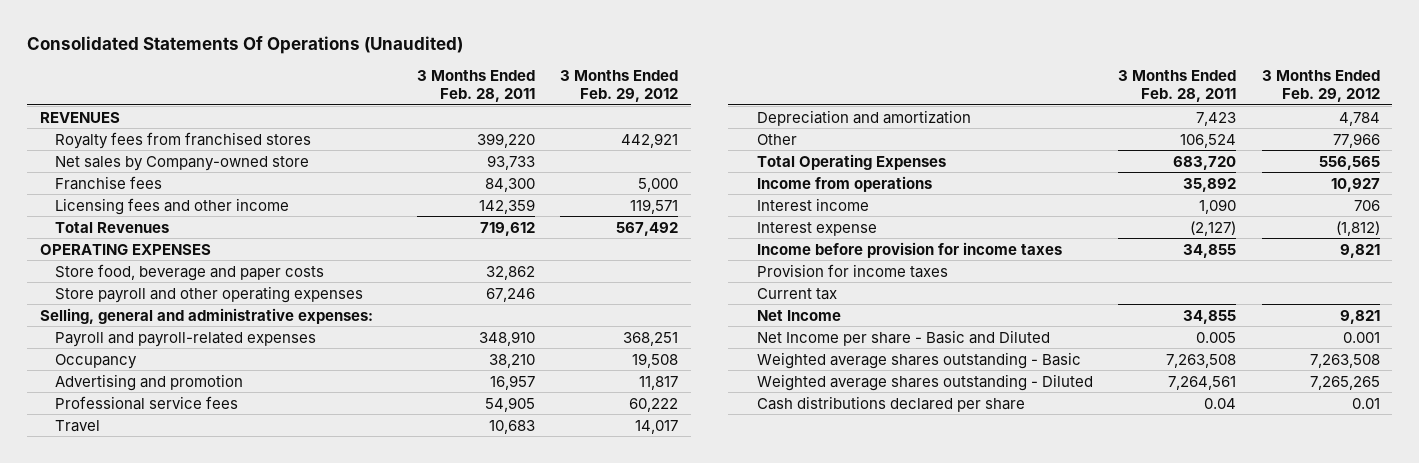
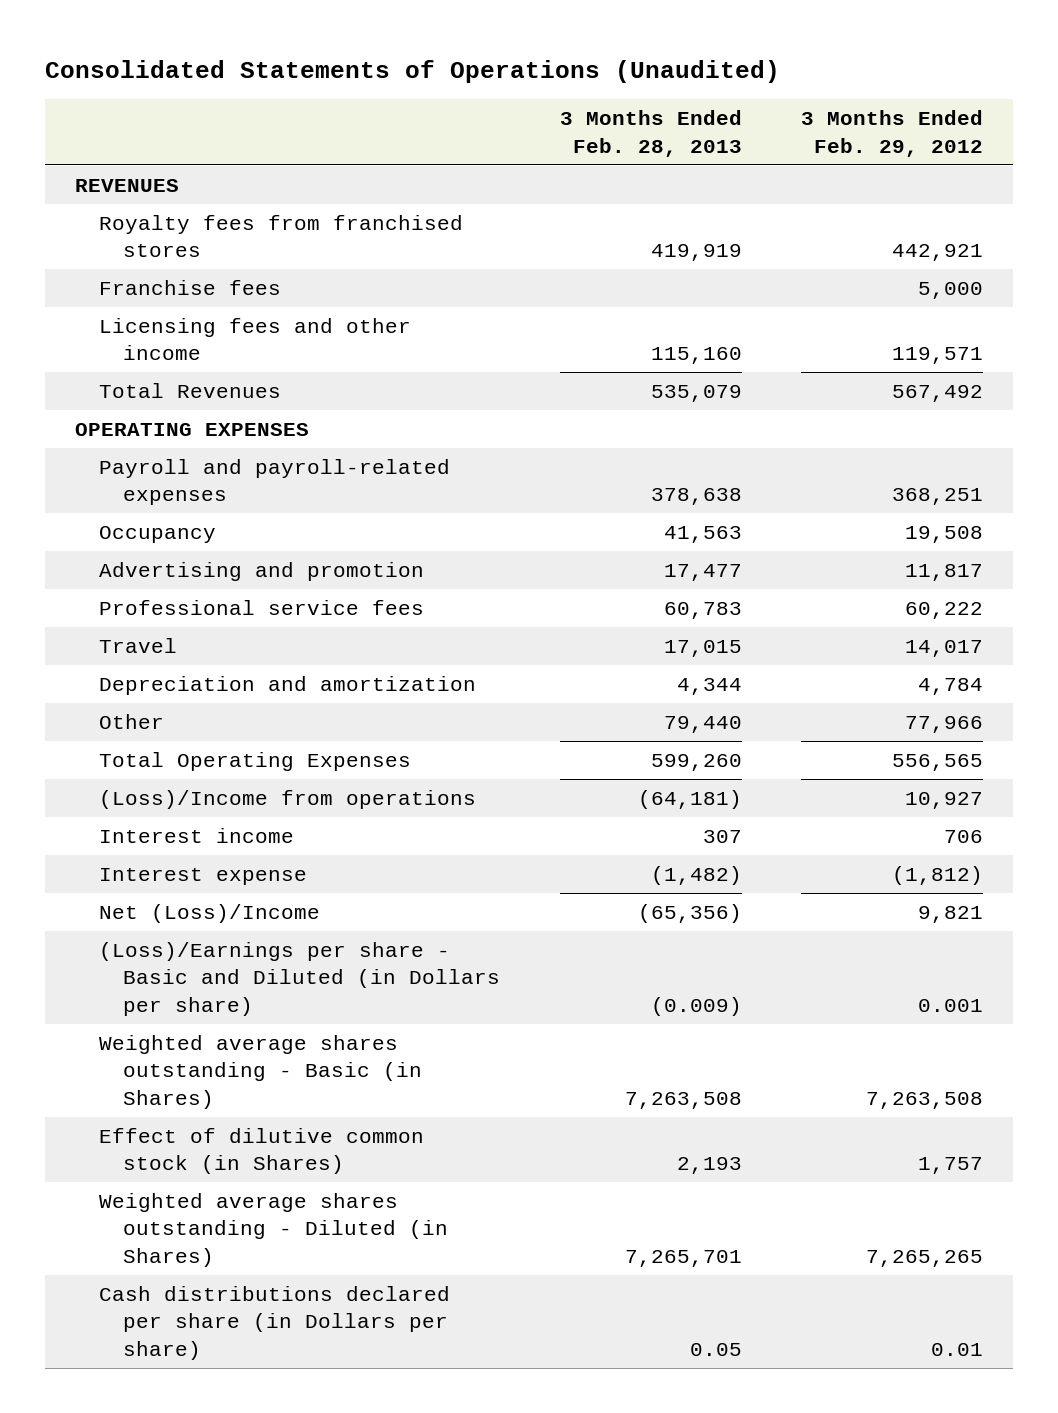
[26,35,463,54] Consolidated Statements Of Operations (Unaudited) -> [45,60,781,84] Consolidated Statements of Operations (Unaudited)
[416,70,535,103] 3 Months Ended Feb. 28, 2011 -> none
none -> [559,110,742,157] 3 Months Ended Feb. 28, 2013
[55,155,310,171] Net sales by Company-owned store -> none
[55,263,325,281] Store food, beverage and paper costs -> none
[55,285,364,303] Store payroll and other operating expenses -> none
[39,307,373,324] Selling, general and administrative expenses: -> none
[756,175,932,192] Income from operations -> [99,789,477,809] (Loss)/Income from operations
[756,241,1062,258] Income before provision for income taxes -> none
[756,263,948,278] Provision for income taxes -> none
[756,287,837,300] Current tax -> none
[756,309,841,321] Net Income -> [99,903,321,923] Net (Loss)/Income
[756,329,1050,346] Net Income per share - Basic and Diluted -> [99,941,501,1017] (Loss)/Earnings per share - Basic and Diluted (in Dollars per share)
[756,351,1081,369] Weighted average shares outstanding - Basic -> [99,1034,423,1110] Weighted average shares outstanding - Basic (in Shares)
none -> [99,1127,425,1175] Effect of dilutive common stock (in Shares)
[756,373,1093,391] Weighted average shares outstanding - Diluted -> [99,1192,449,1268] Weighted average shares outstanding - Diluted (in Shares)
[756,395,1025,412] Cash distributions declared per share -> [99,1285,451,1361] Cash distributions declared per share (in Dollars per share)

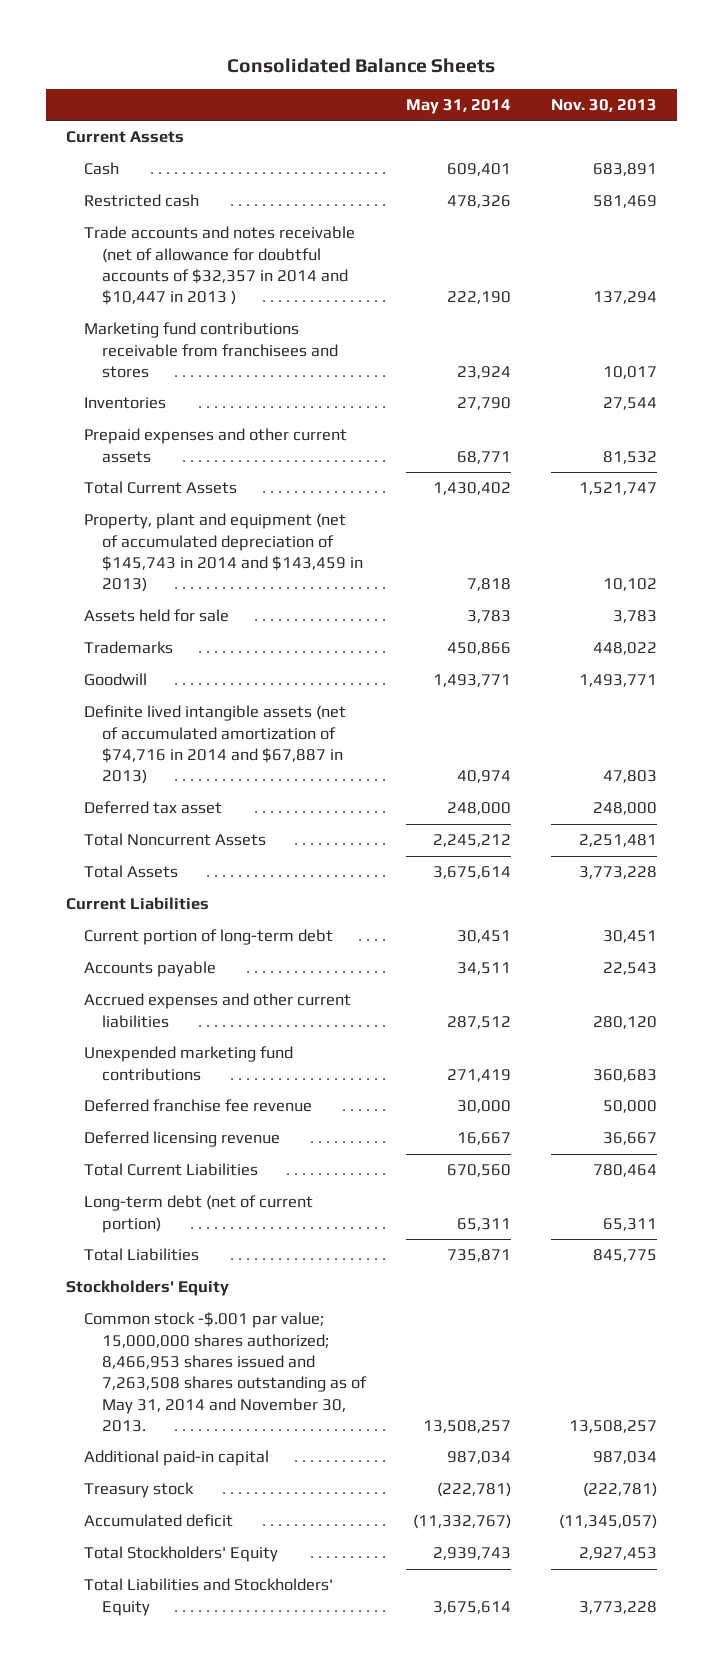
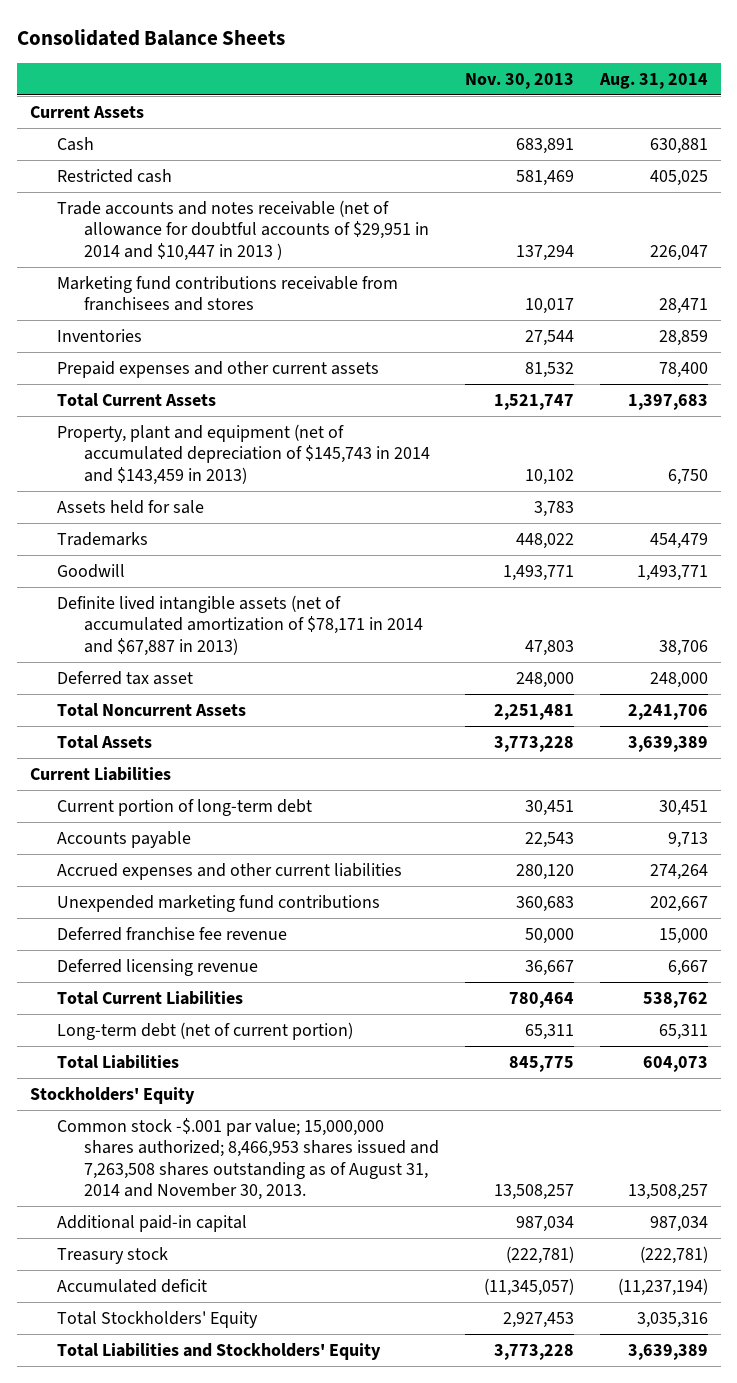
[405,99,511,115] May 31, 2014 -> none
none -> [598,72,708,89] Aug. 31, 2014
[83,226,355,306] Trade accounts and notes receivable (net of allowance for doubtful accounts of $32,357 in 2014 and $10,447 in 2013 ) -> [57,199,430,261] Trade accounts and notes receivable (net of allowance for doubtful accounts of $29,951 in 2014 and $10,447 in 2013 )
[83,705,346,785] Definite lived intangible assets (net of accumulated amortization of $74,716 in 2014 and $67,887 in 2013) -> [57,594,424,656] Definite lived intangible assets (net of accumulated amortization of $78,171 in 2014 and $67,887 in 2013)
[83,1312,367,1432] Common stock -$.001 par value; 15,000,000 shares authorized; 8,466,953 shares issued and 7,263,508 shares outstanding as of May 31, 2014 and November 30, 2013. -> [57,1117,440,1201] Common stock -$.001 par value; 15,000,000 shares authorized; 8,466,953 shares issued and 7,263,508 shares outstanding as of August 31, 2014 and November 30, 2013.

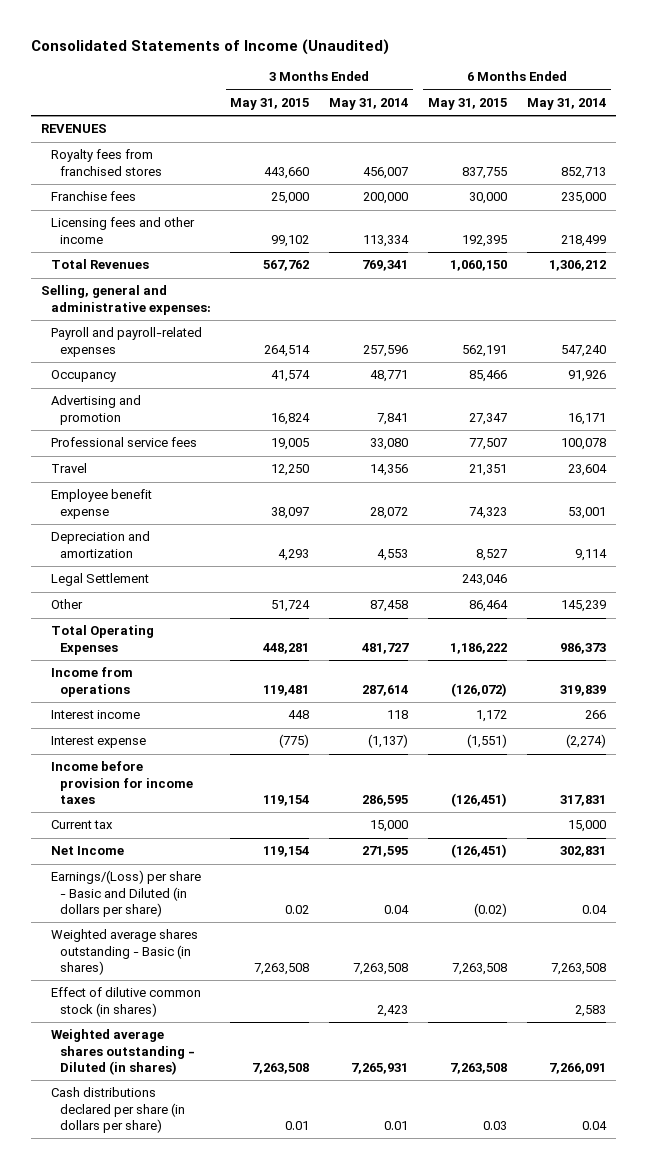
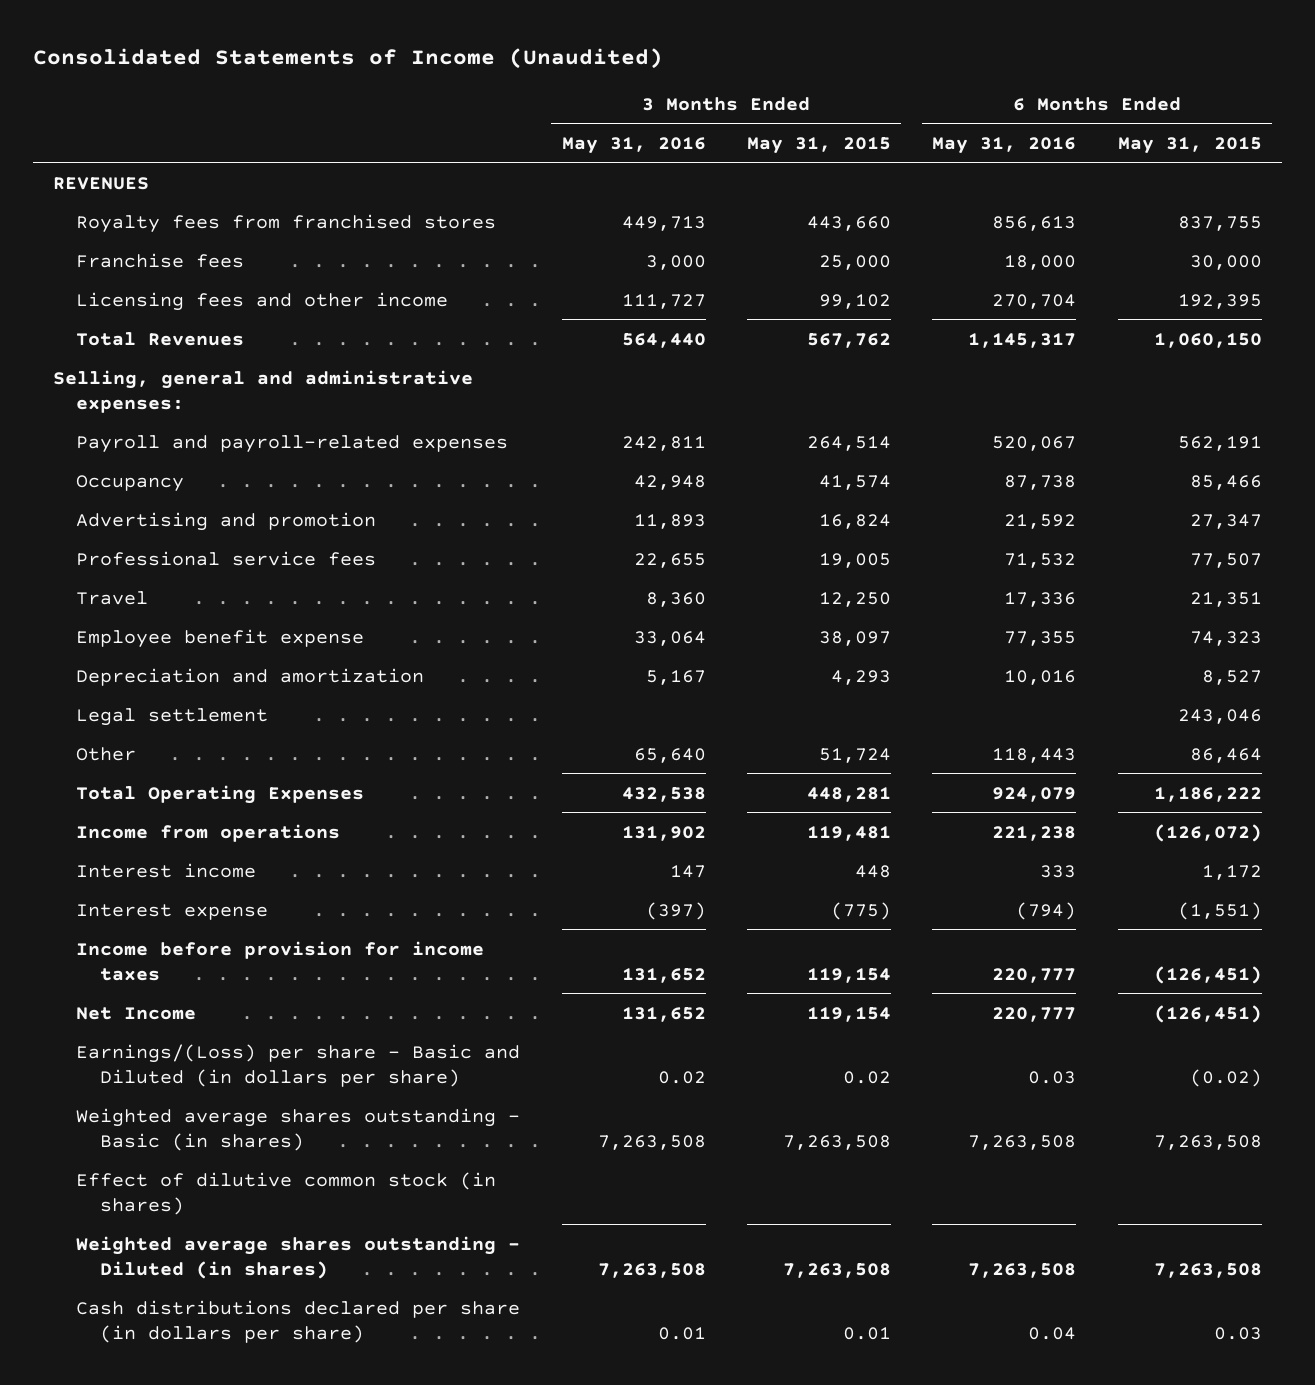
[329,98,409,111] May 31, 2014 -> none
[526,98,606,111] May 31, 2014 -> none
none -> [561,136,706,154] May 31, 2016
none -> [932,136,1077,154] May 31, 2016
[50,573,149,587] Legal Settlement -> [76,707,269,726] Legal settlement
[50,820,113,830] Current tax -> none

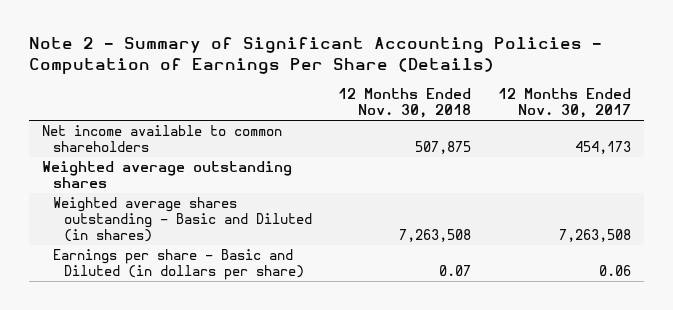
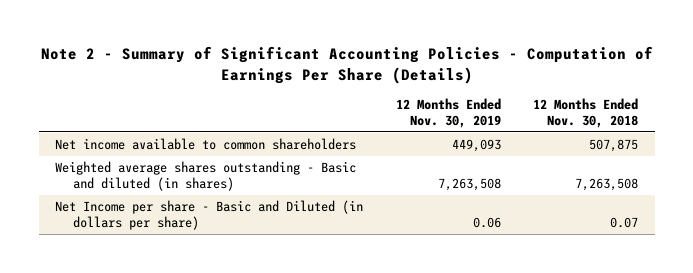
[497,88,631,118] 12 Months Ended Nov. 30, 2017 -> none
none -> [395,97,501,128] 12 Months Ended Nov. 30, 2019
[41,161,292,189] Weighted average outstanding shares -> none
[52,197,312,242] Weighted average shares outstanding - Basic and Diluted (in shares) -> [55,160,357,191] Weighted average shares outstanding - Basic and diluted (in shares)
[52,249,304,281] Earnings per share - Basic and Diluted (in dollars per share) -> [55,199,364,230] Net Income per share - Basic and Diluted (in dollars per share)

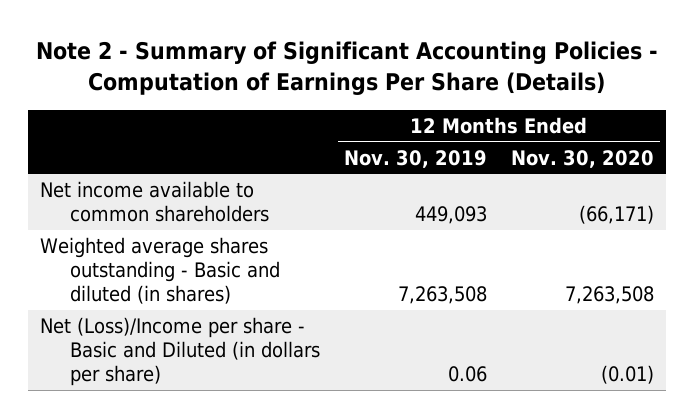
[533,97,639,128] 12 Months Ended Nov. 30, 2018 -> none
none -> [511,149,655,168] Nov. 30, 2020
[55,199,364,230] Net Income per share - Basic and Diluted (in dollars per share) -> [39,317,320,386] Net (Loss)/Income per share - Basic and Diluted (in dollars per share)

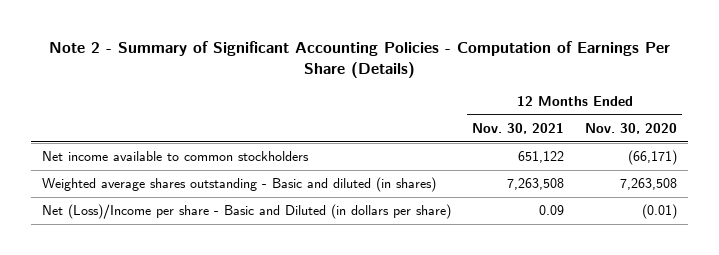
[343,149,487,168] Nov. 30, 2019 -> none
none -> [472,122,565,134] Nov. 30, 2021
[39,181,269,223] Net income available to common shareholders -> [41,151,309,162] Net income available to common stockholders

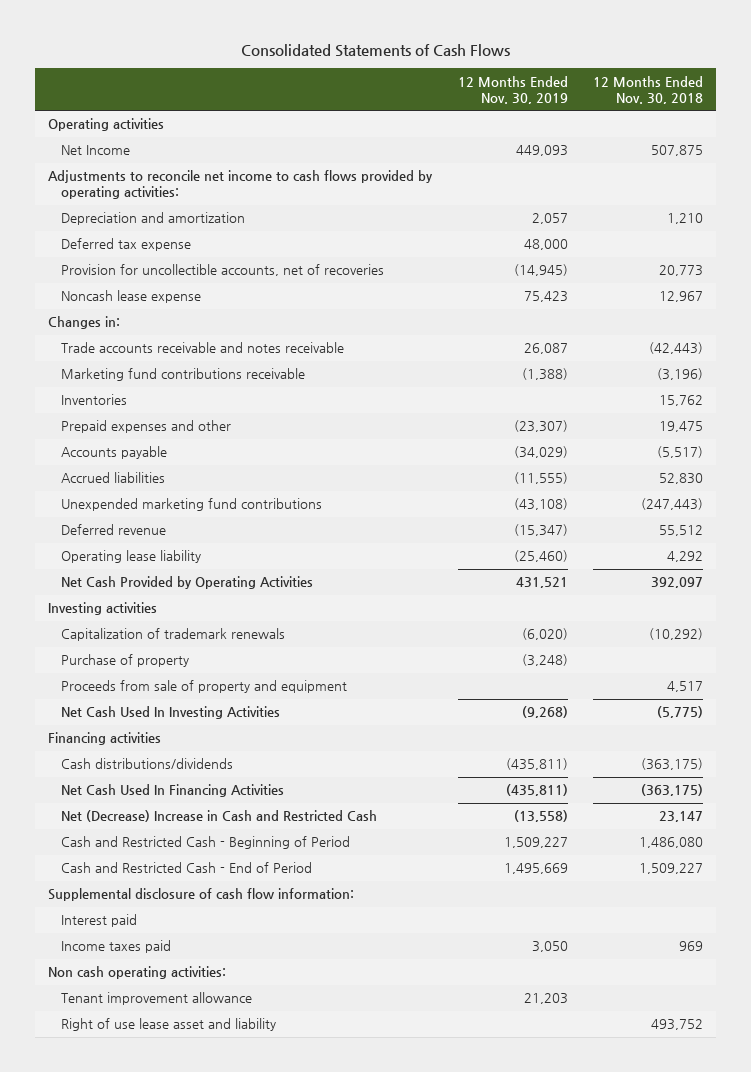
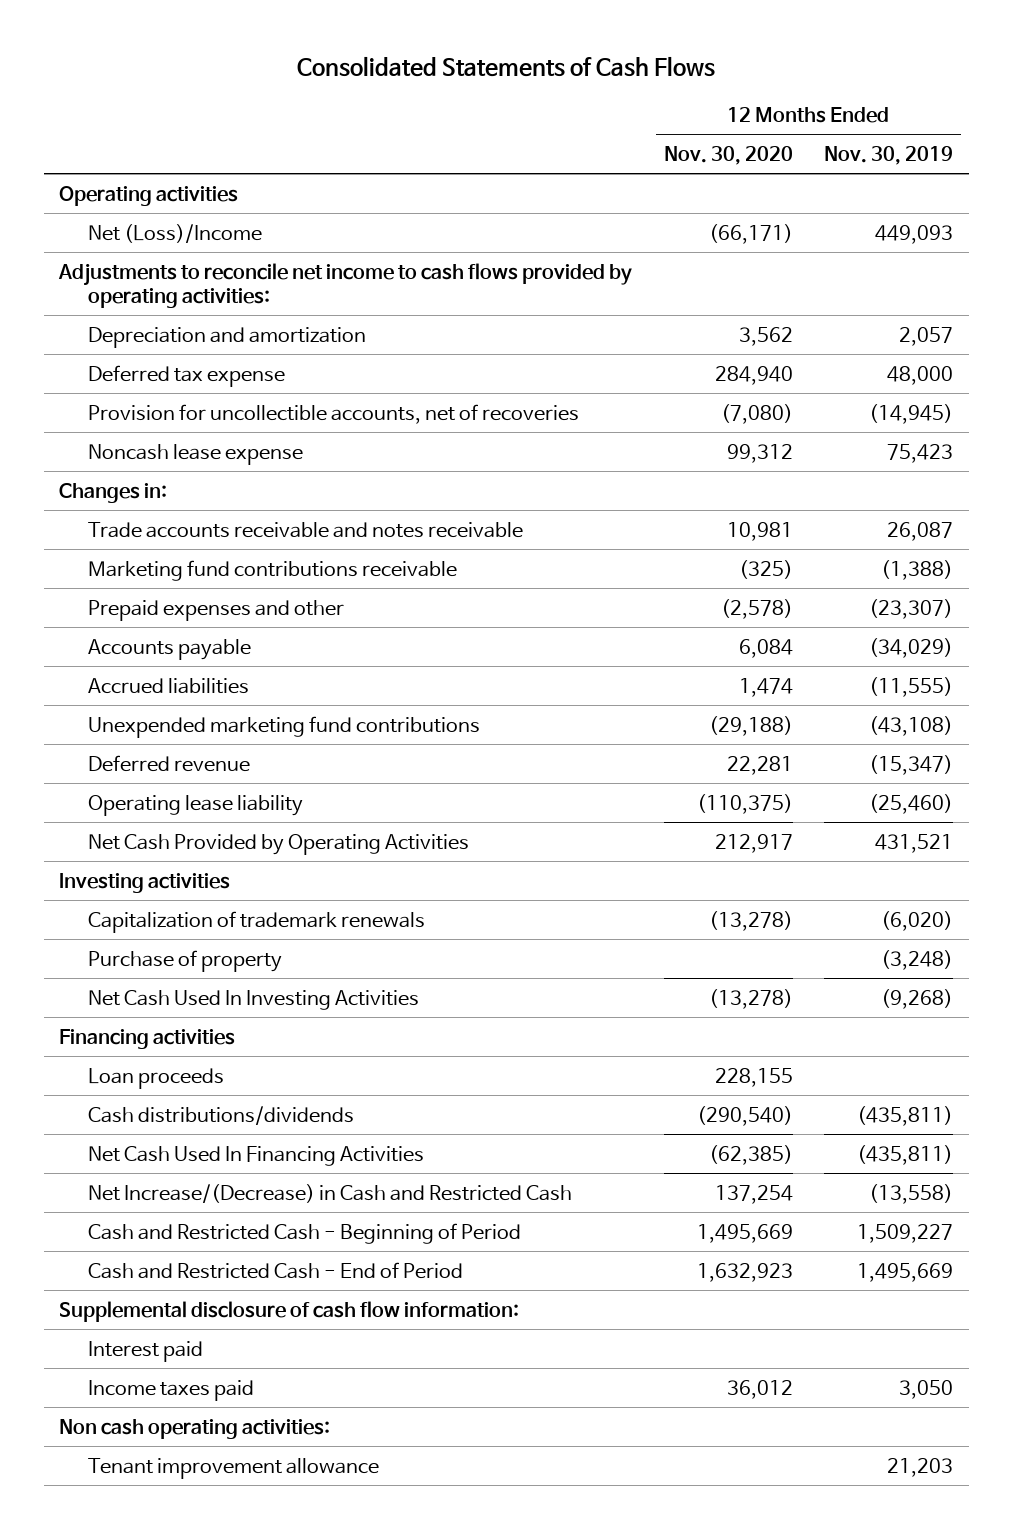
[593,75,704,104] 12 Months Ended Nov. 30, 2018 -> none
none -> [663,145,793,165] Nov. 30, 2020
[60,145,130,156] Net Income -> [87,223,262,243] Net (Loss)/Income
[60,394,127,406] Inventories -> none
[60,680,347,694] Proceeds from sale of property and equipment -> none
none -> [87,1067,224,1089] Loan proceeds
[60,810,377,823] Net (Decrease) Increase in Cash and Restricted Cash -> [87,1183,572,1203] Net Increase/(Decrease) in Cash and Restricted Cash
[60,1018,276,1032] Right of use lease asset and liability -> none

